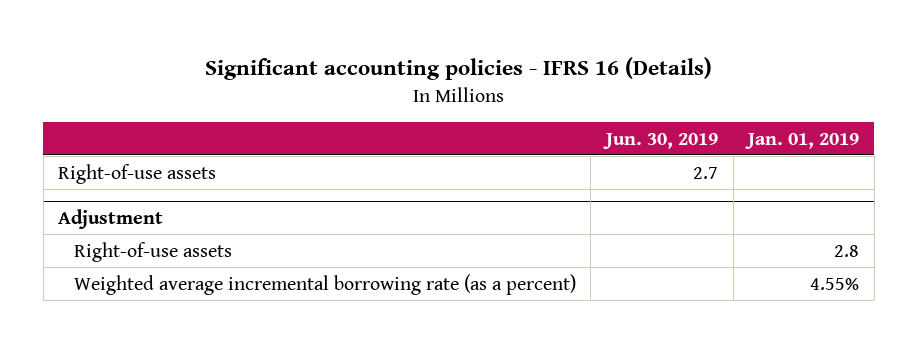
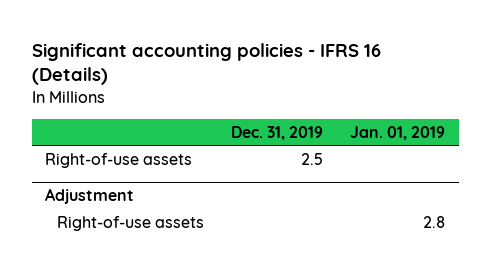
[602,132,718,149] Jun. 30, 2019 -> none
none -> [230,125,323,140] Dec. 31, 2019
[73,273,576,295] Weighted average incremental borrowing rate (as a percent) -> none

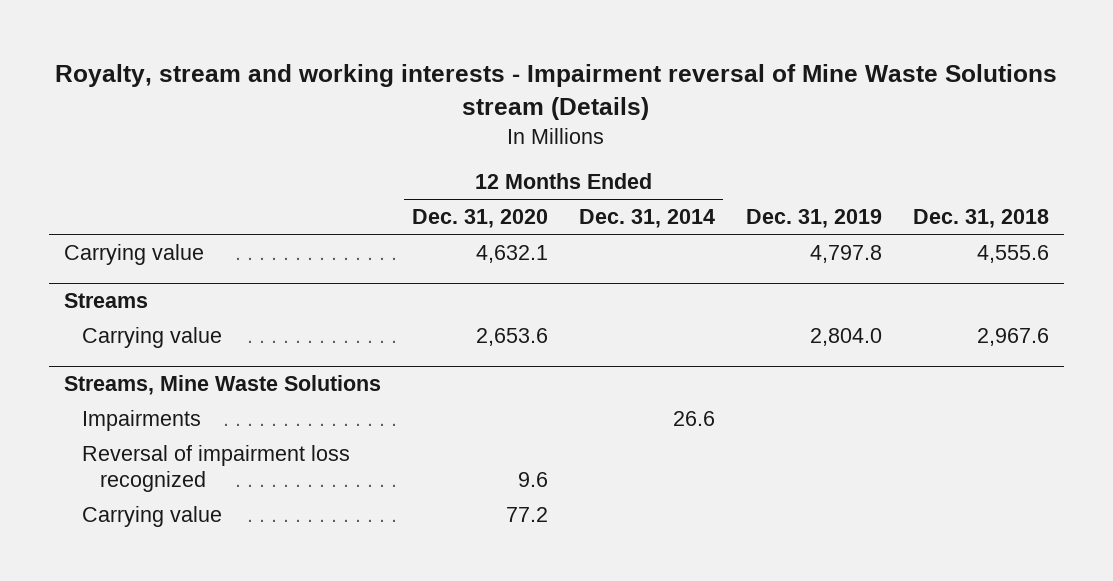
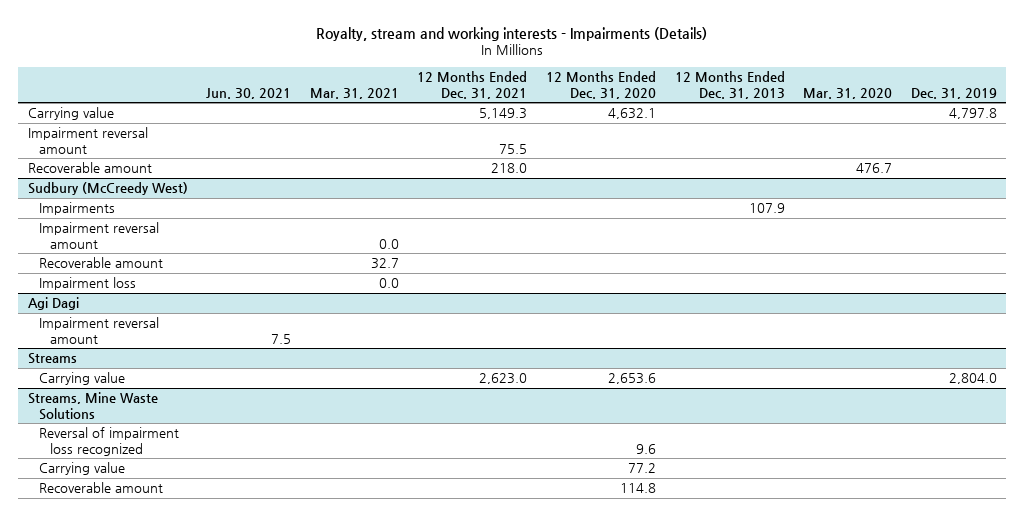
[55,63,1058,120] Royalty, stream and working interests - Impairment reversal of Mine Waste Solutions stream (Details) -> [316,26,708,41] Royalty, stream and working interests - Impairments (Details)
[578,209,715,229] Dec. 31, 2014 -> none
[912,209,1049,229] Dec. 31, 2018 -> none
none -> [206,87,292,99] Jun. 30, 2021
none -> [309,87,399,99] Mar. 31, 2021
none -> [417,70,528,99] 12 Months Ended Dec. 31, 2021
none -> [674,70,785,99] 12 Months Ended Dec. 31, 2013
none -> [803,87,893,99] Mar. 31, 2020
none -> [27,127,148,154] Impairment reversal amount
none -> [27,162,152,174] Recoverable amount
none -> [27,182,188,196] Sudbury (McCreedy West)
none -> [38,202,115,216] Impairments
none -> [38,222,159,249] Impairment reversal amount
none -> [38,257,163,269] Recoverable amount
none -> [38,277,136,291] Impairment loss
none -> [27,297,79,311] Agi Dagi
none -> [38,317,159,344] Impairment reversal amount
[81,409,201,431] Impairments -> none
none -> [38,482,163,494] Recoverable amount

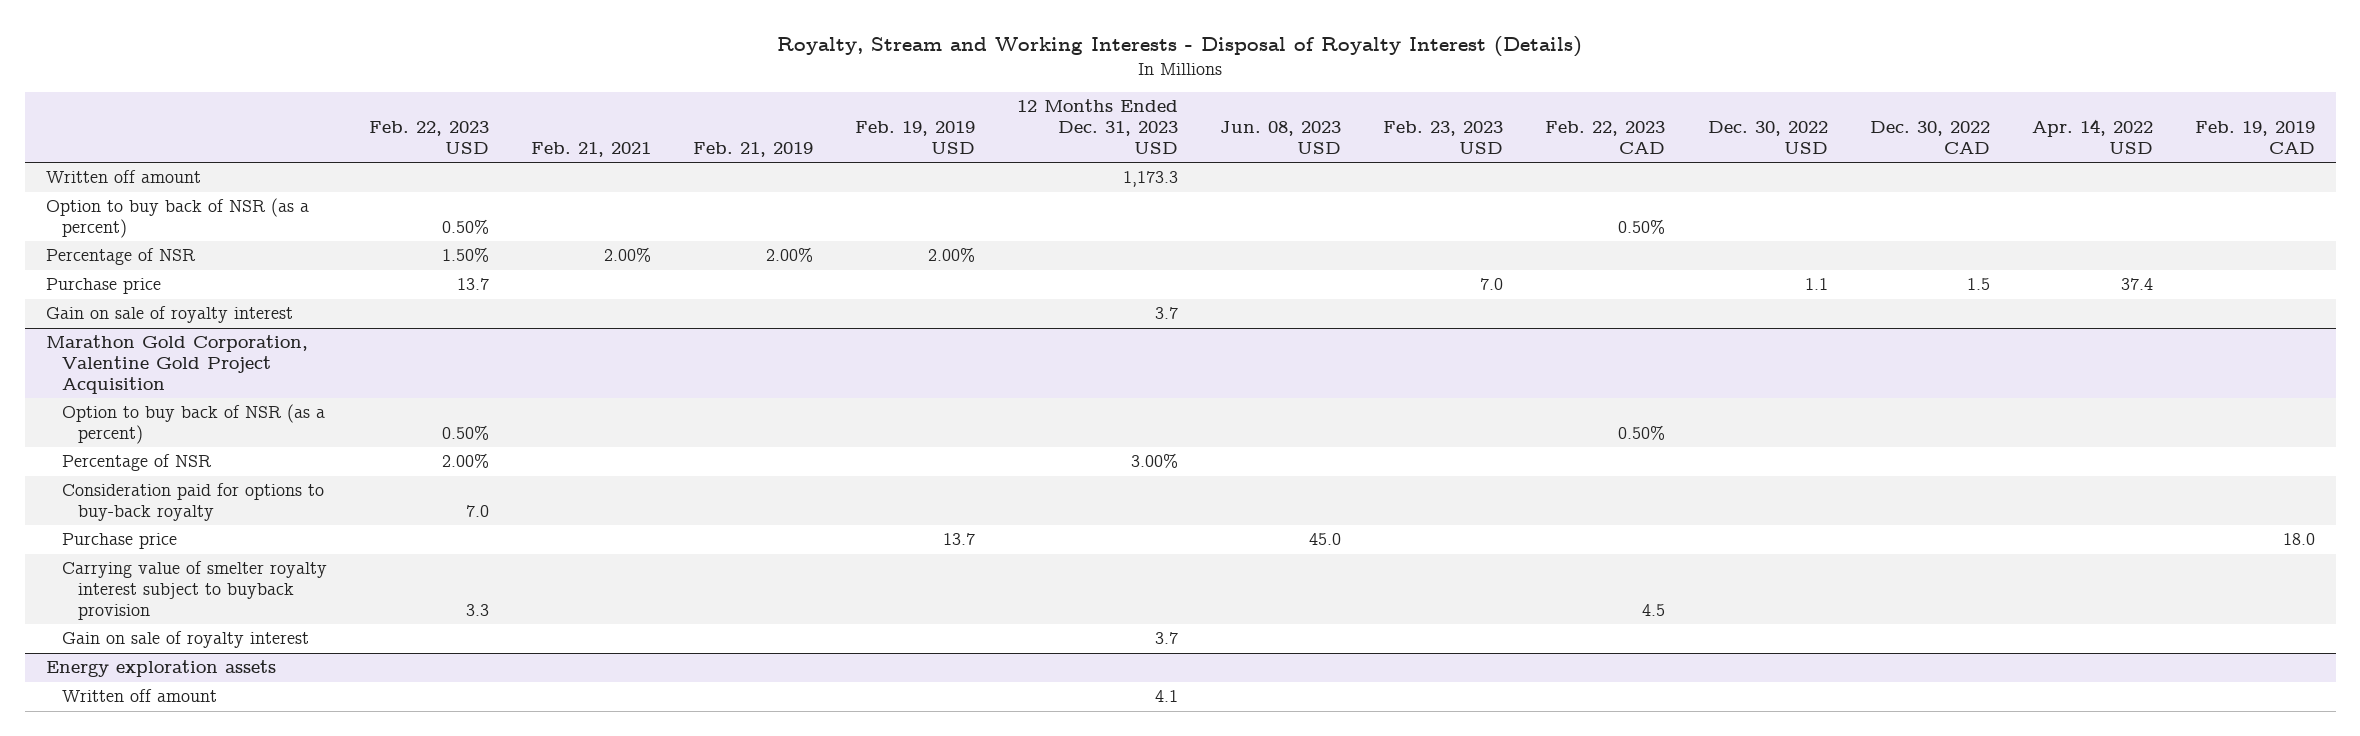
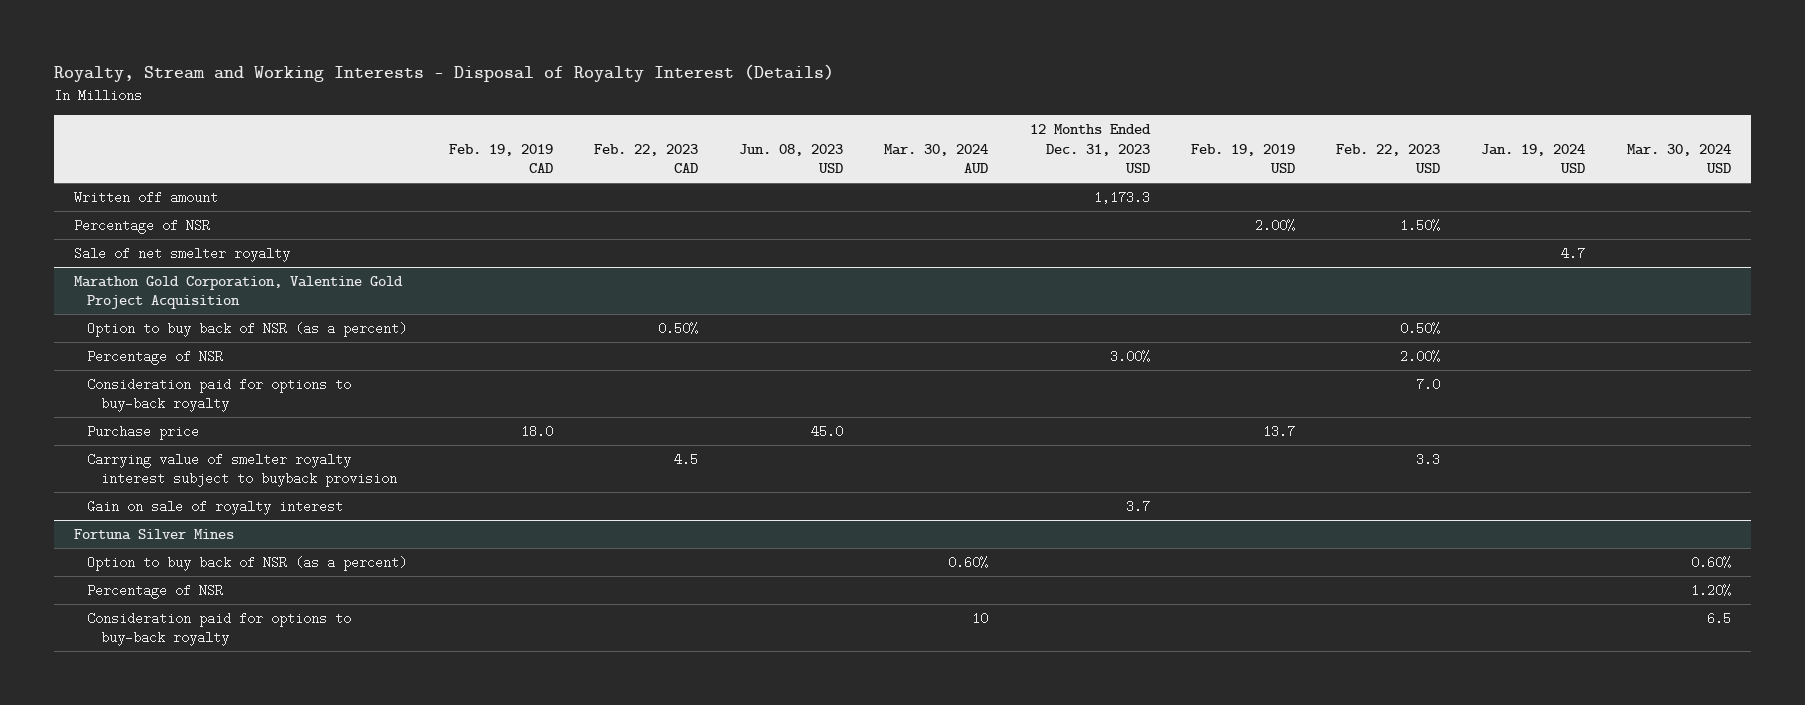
[530,141,651,157] Feb. 21, 2021 -> none
[692,141,813,157] Feb. 21, 2019 -> none
[1383,120,1504,154] Feb. 23, 2023 USD -> none
[1707,120,1828,154] Dec. 30, 2022 USD -> none
[1869,120,1990,154] Dec. 30, 2022 CAD -> none
[2031,118,2153,154] Apr. 14, 2022 USD -> none
none -> [884,143,989,174] Mar. 30, 2024 AUD
none -> [1481,143,1586,174] Jan. 19, 2024 USD
none -> [1626,143,1731,174] Mar. 30, 2024 USD
[45,198,309,238] Option to buy back of NSR (as a percent) -> none
[45,278,161,295] Purchase price -> none
[45,306,293,324] Gain on sale of royalty interest -> none
none -> [74,246,291,262] Sale of net smelter royalty
[45,660,276,678] Energy exploration assets -> none
[61,689,217,703] Written off amount -> none
none -> [74,528,235,540] Fortuna Silver Mines
none -> [87,555,408,571] Option to buy back of NSR (as a percent)
none -> [87,583,224,599] Percentage of NSR
none -> [87,611,352,647] Consideration paid for options to buy-back royalty

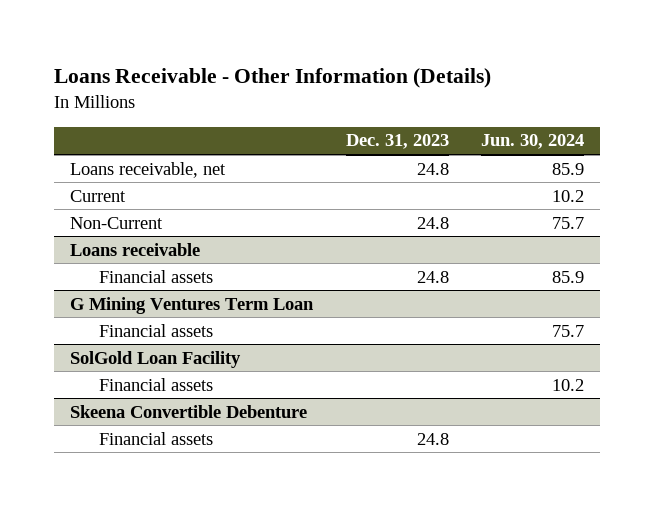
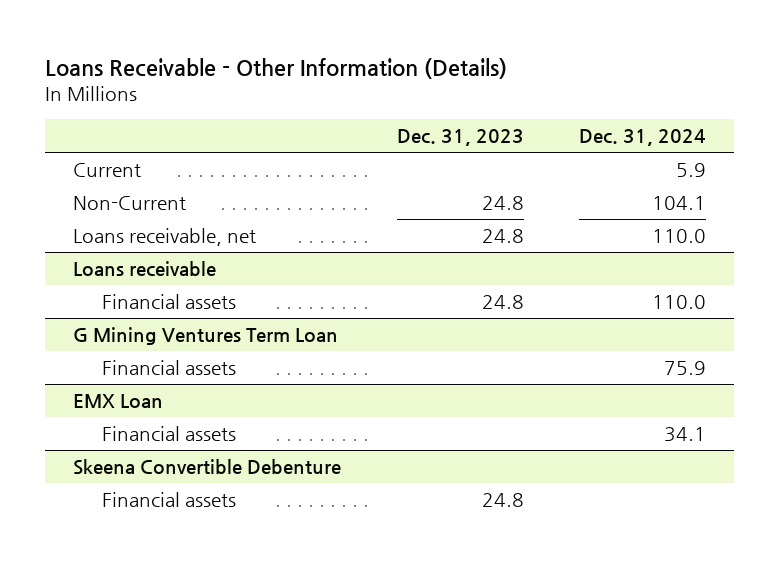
[480,134,584,150] Jun. 30, 2024 -> none
none -> [579,129,707,147] Dec. 31, 2024
[70,161,227,178] Loans receivable, net -> [73,228,257,247] Loans receivable, net
[70,350,242,368] SolGold Loan Facility -> none
[98,377,213,391] Financial assets -> none
none -> [73,394,164,409] EMX Loan
none -> [102,426,237,442] Financial assets

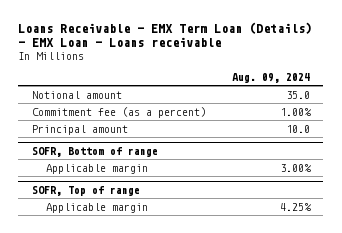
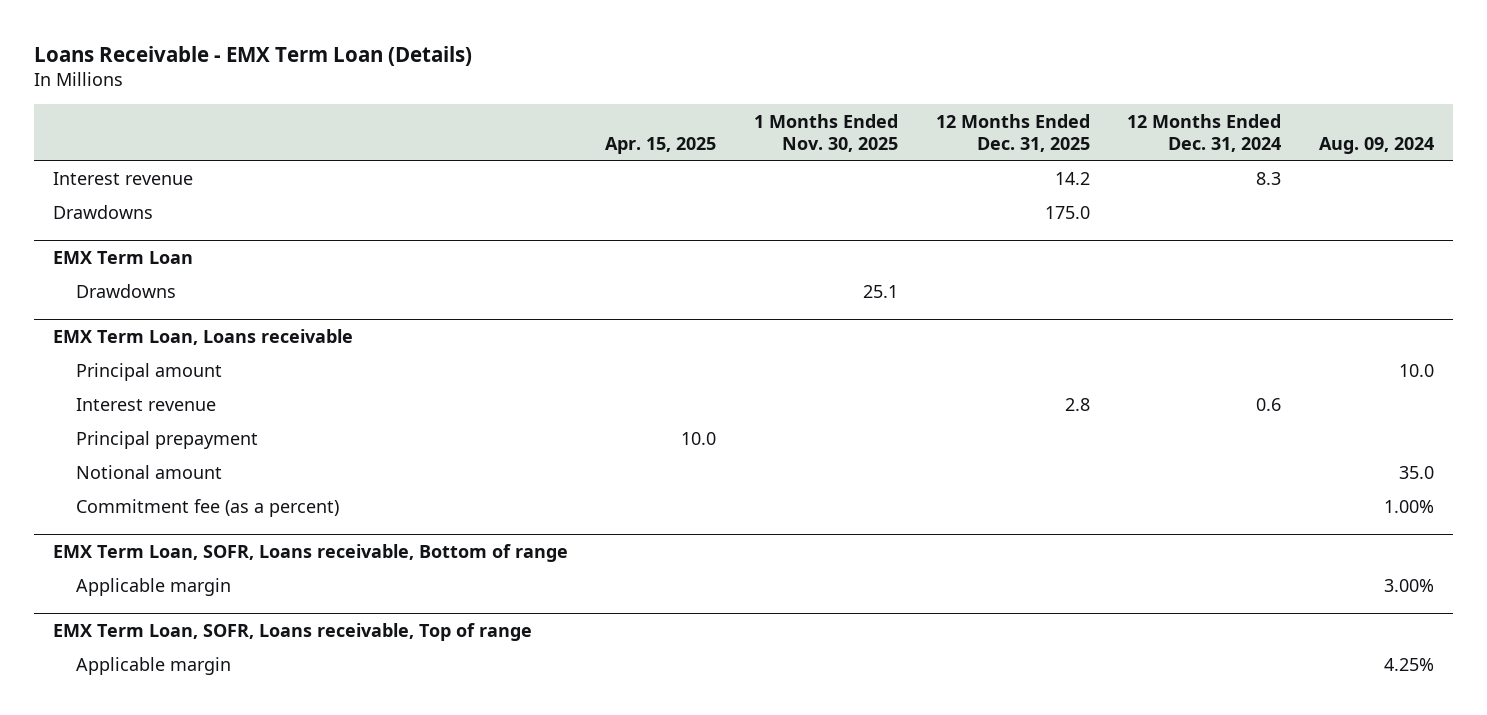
[18,21,313,48] Loans Receivable - EMX Term Loan (Details) - EMX Loan - Loans receivable -> [33,45,472,66] Loans Receivable - EMX Term Loan (Details)
none -> [605,136,717,154] Apr. 15, 2025
none -> [754,113,899,152] 1 Months Ended Nov. 30, 2025
none -> [935,113,1090,152] 12 Months Ended Dec. 31, 2025
none -> [1127,113,1282,152] 12 Months Ended Dec. 31, 2024
[31,90,122,99] Notional amount -> none
[31,106,206,118] Commitment fee (as a percent) -> none
[31,124,128,135] Principal amount -> none
none -> [52,171,193,185] Interest revenue
none -> [52,204,153,219] Drawdowns
none -> [52,250,193,264] EMX Term Loan
none -> [76,283,177,298] Drawdowns
none -> [52,328,353,345] EMX Term Loan, Loans receivable
none -> [76,362,223,381] Principal amount
none -> [76,397,217,411] Interest revenue
none -> [76,430,259,449] Principal prepayment
none -> [76,464,223,479] Notional amount
none -> [76,498,340,517] Commitment fee (as a percent)
[31,146,158,157] SOFR, Bottom of range -> [52,543,568,562] EMX Term Loan, SOFR, Loans receivable, Bottom of range
[31,185,140,196] SOFR, Top of range -> [52,622,532,641] EMX Term Loan, SOFR, Loans receivable, Top of range

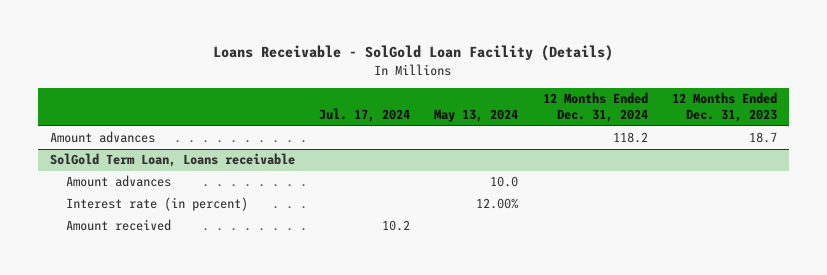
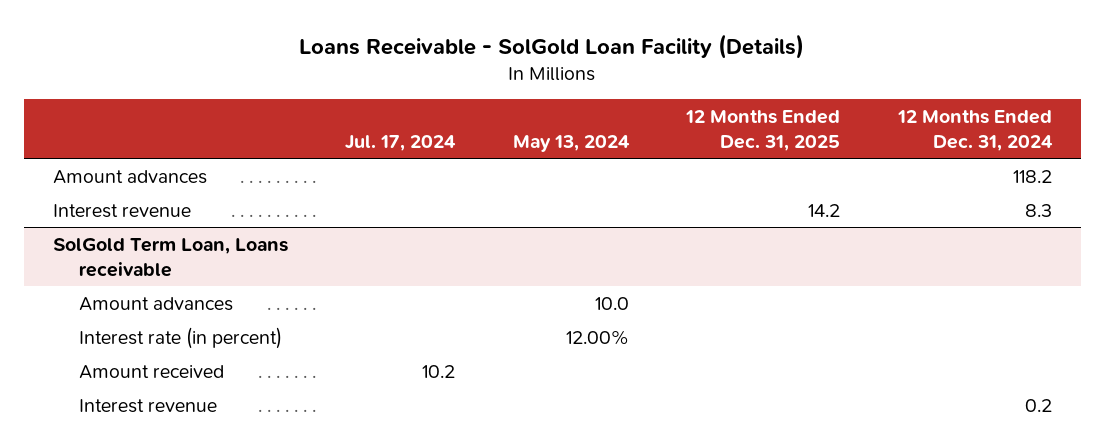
[671,91,777,123] 12 Months Ended Dec. 31, 2023 -> none
none -> [685,109,841,151] 12 Months Ended Dec. 31, 2025
none -> [52,203,191,218] Interest revenue
none -> [78,398,217,413] Interest revenue

